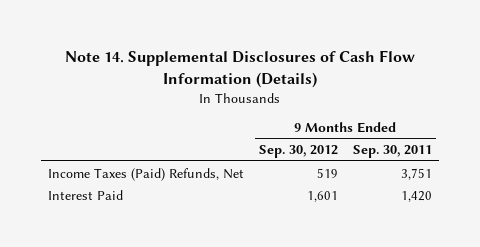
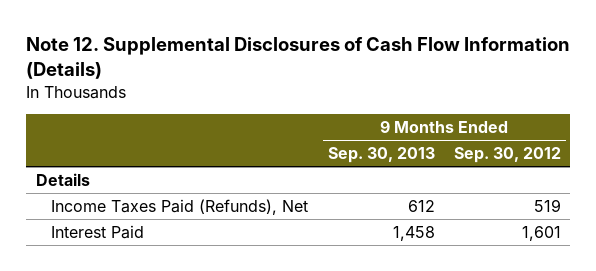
[65,50,416,88] Note 14. Supplemental Disclosures of Cash Flow Information (Details) -> [26,37,571,80] Note 12. Supplemental Disclosures of Cash Flow Information (Details)
[352,145,432,159] Sep. 30, 2011 -> none
none -> [327,147,435,164] Sep. 30, 2013
none -> [35,172,90,186] Details
[48,167,245,181] Income Taxes (Paid) Refunds, Net -> [51,198,309,215] Income Taxes Paid (Refunds), Net

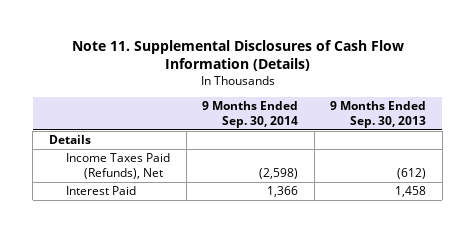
[26,37,571,80] Note 12. Supplemental Disclosures of Cash Flow Information (Details) -> [71,39,404,72] Note 11. Supplemental Disclosures of Cash Flow Information (Details)
[453,147,561,164] Sep. 30, 2012 -> none
none -> [202,100,299,129] 9 Months Ended Sep. 30, 2014
[407,199,435,212] 612 -> [397,168,427,180] (612)

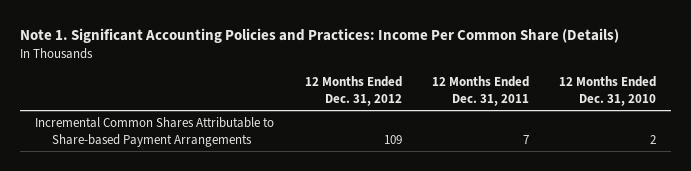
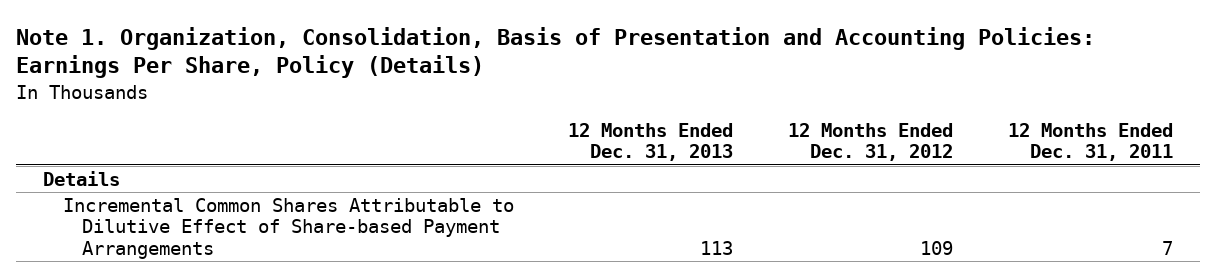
[19,28,619,44] Note 1. Significant Accounting Policies and Practices: Income Per Common Share (Details) -> [15,26,1095,79] Note 1. Organization, Consolidation, Basis of Presentation and Accounting Policies: Earnings Per Share, Policy (Details)
[559,76,657,107] 12 Months Ended Dec. 31, 2010 -> none
none -> [568,122,734,162] 12 Months Ended Dec. 31, 2013
none -> [43,170,121,186] Details
[35,116,275,147] Incremental Common Shares Attributable to Share-based Payment Arrangements -> [62,197,514,259] Incremental Common Shares Attributable to Dilutive Effect of Share-based Payment Arrangements

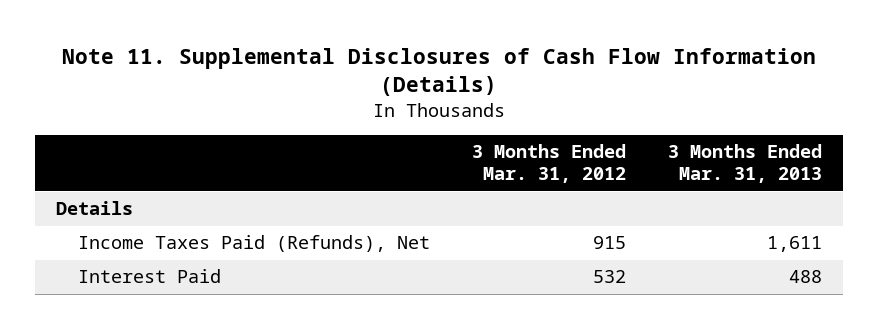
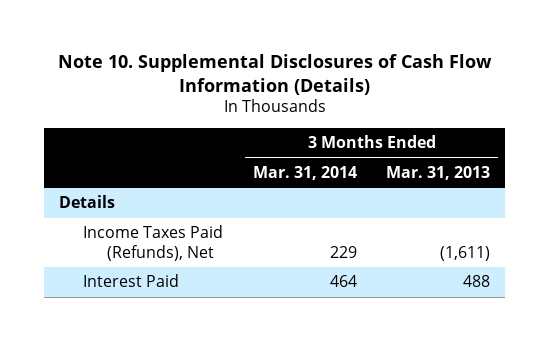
[62,47,817,97] Note 11. Supplemental Disclosures of Cash Flow Information (Details) -> [57,53,492,95] Note 10. Supplemental Disclosures of Cash Flow Information (Details)
[472,144,627,184] 3 Months Ended Mar. 31, 2012 -> none
none -> [252,165,357,180] Mar. 31, 2014
[767,236,823,253] 1,611 -> [440,245,491,261] (1,611)

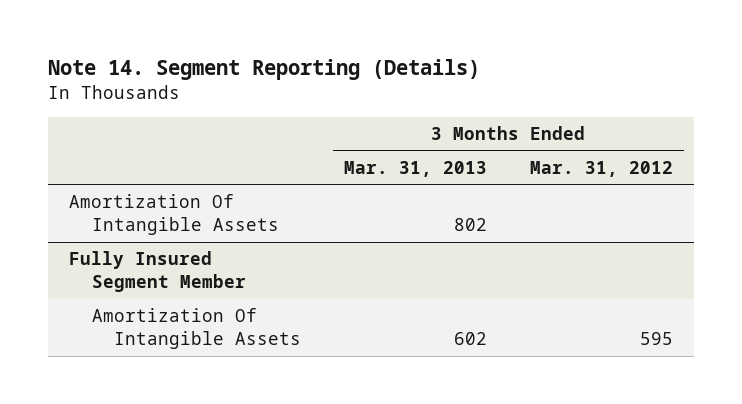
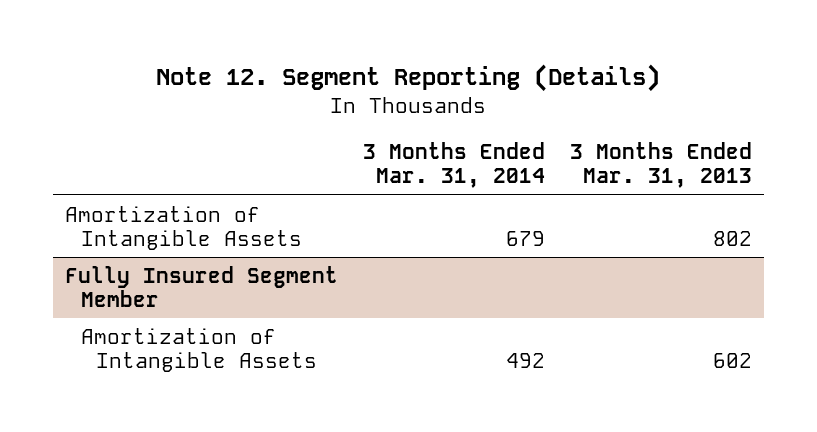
[47,59,480,81] Note 14. Segment Reporting (Details) -> [156,63,661,92] Note 12. Segment Reporting (Details)
[529,160,673,177] Mar. 31, 2012 -> none
none -> [362,142,545,189] 3 Months Ended Mar. 31, 2014
[69,194,279,236] Amortization Of Intangible Assets -> [65,205,302,250] Amortization of Intangible Assets
[91,308,302,350] Amortization Of Intangible Assets -> [80,327,318,372] Amortization of Intangible Assets

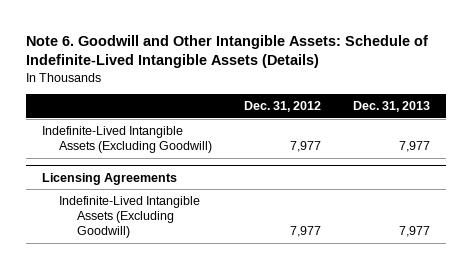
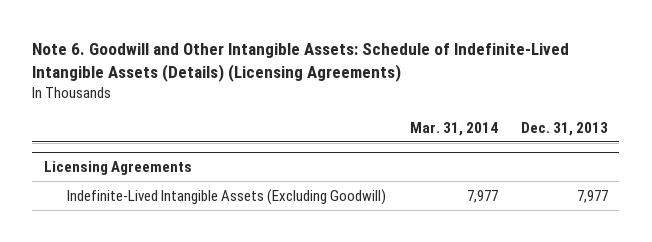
[26,34,429,68] Note 6. Goodwill and Other Intangible Assets: Schedule of Indefinite-Lived Intangible Assets (Details) -> [32,43,570,83] Note 6. Goodwill and Other Intangible Assets: Schedule of Indefinite-Lived Intangible Assets (Details) (Licensing Agreements)
[244,101,322,113] Dec. 31, 2012 -> none
none -> [409,121,498,136] Mar. 31, 2014
[42,126,213,154] Indefinite-Lived Intangible Assets (Excluding Goodwill) -> none

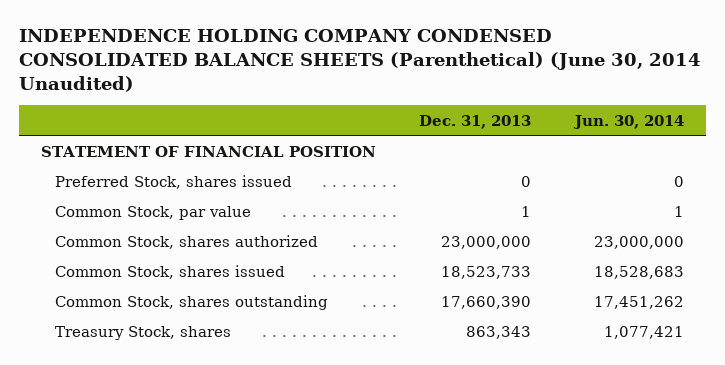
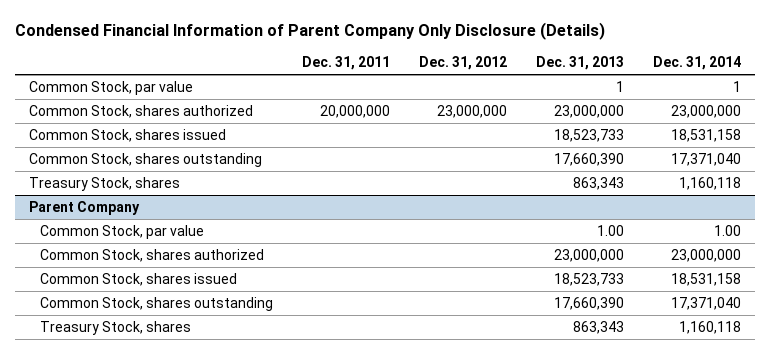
[18,29,701,92] INDEPENDENCE HOLDING COMPANY CONDENSED CONSOLIDATED BALANCE SHEETS (Parenthetical) (June 30, 2014 Unaudited) -> [14,22,605,41] Condensed Financial Information of Parent Company Only Disclosure (Details)
[573,114,685,129] Jun. 30, 2014 -> none
none -> [301,55,390,70] Dec. 31, 2011
none -> [418,55,507,70] Dec. 31, 2012
none -> [652,55,741,70] Dec. 31, 2014
[40,145,376,157] STATEMENT OF FINANCIAL POSITION -> none
[55,174,293,189] Preferred Stock, shares issued -> none
none -> [29,200,141,215] Parent Company
none -> [40,224,205,239] Common Stock, par value
none -> [40,248,265,262] Common Stock, shares authorized
none -> [40,272,238,286] Common Stock, shares issued
none -> [40,296,274,311] Common Stock, shares outstanding
none -> [40,320,192,335] Treasury Stock, shares

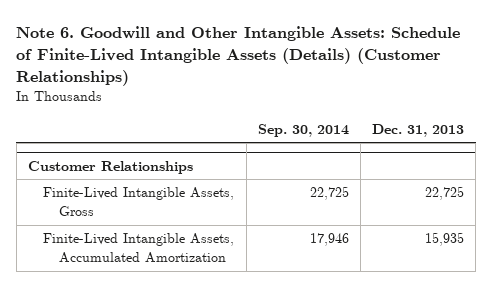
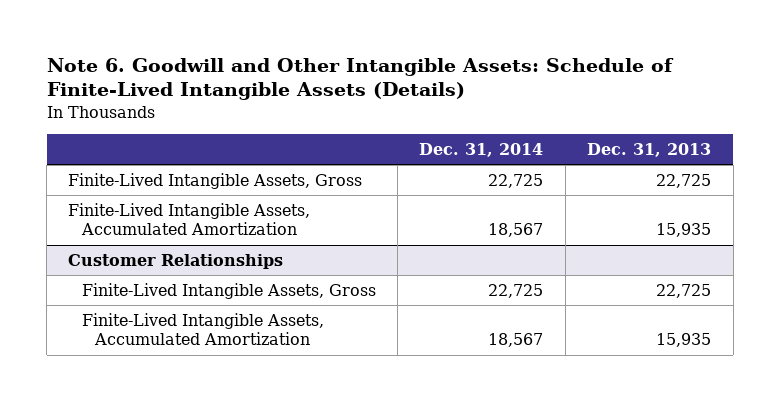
[16,26,461,87] Note 6. Goodwill and Other Intangible Assets: Schedule of Finite-Lived Intangible Assets (Details) (Customer Relationships) -> [46,57,674,101] Note 6. Goodwill and Other Intangible Assets: Schedule of Finite-Lived Intangible Assets (Details)
[257,123,349,137] Sep. 30, 2014 -> none
none -> [419,143,544,158] Dec. 31, 2014
none -> [68,172,363,189] Finite-Lived Intangible Assets, Gross
none -> [68,202,311,236] Finite-Lived Intangible Assets, Accumulated Amortization

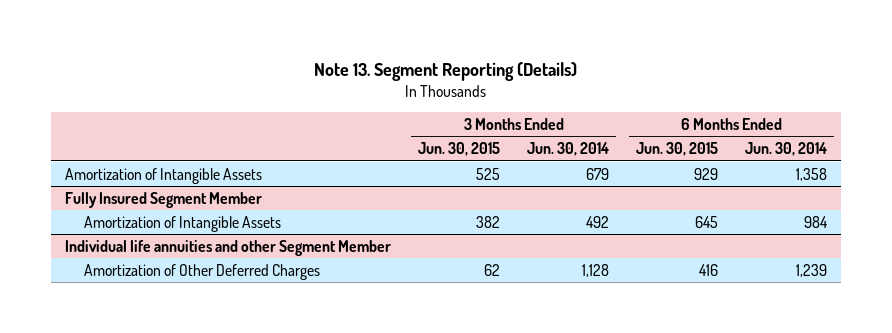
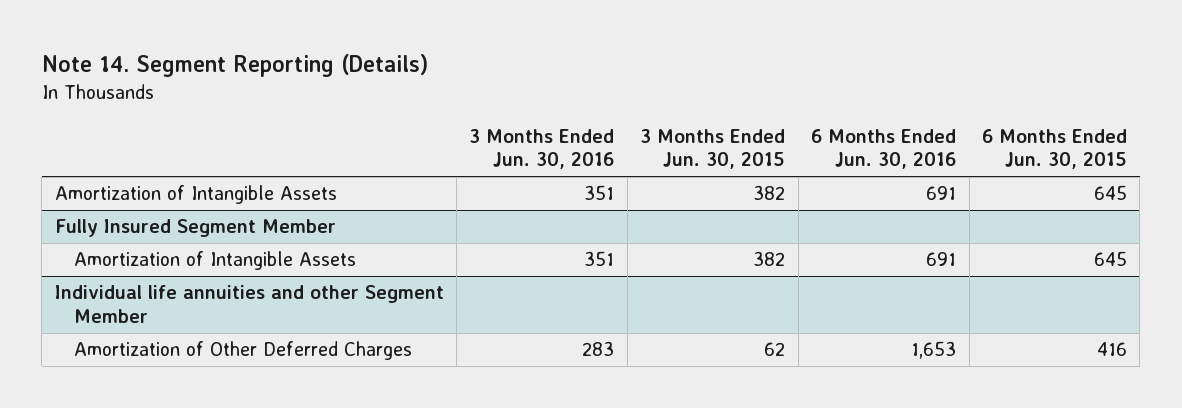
[314,61,578,81] Note 13. Segment Reporting (Details) -> [41,54,428,78] Note 14. Segment Reporting (Details)
[527,142,610,157] Jun. 30, 2014 -> none
[745,142,828,157] Jun. 30, 2014 -> none
none -> [469,128,615,170] 3 Months Ended Jun. 30, 2016
none -> [811,128,957,170] 6 Months Ended Jun. 30, 2016
[475,167,500,180] 525 -> [753,185,786,201] 382
[694,167,719,180] 929 -> [1094,185,1128,201] 645

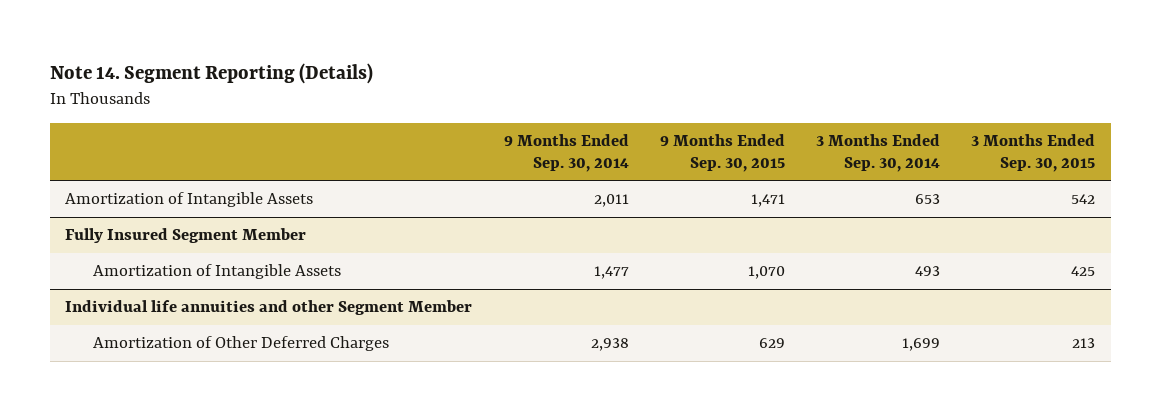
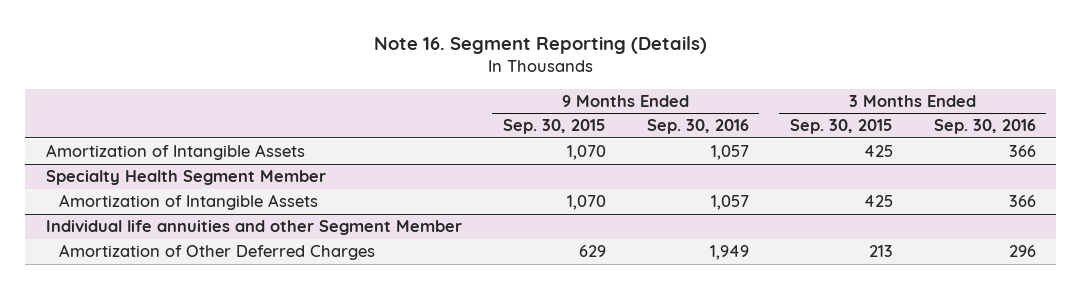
[49,62,373,84] Note 14. Segment Reporting (Details) -> [373,36,707,55] Note 16. Segment Reporting (Details)
[503,134,629,172] 9 Months Ended Sep. 30, 2014 -> none
[816,134,941,172] 3 Months Ended Sep. 30, 2014 -> none
none -> [646,119,749,135] Sep. 30, 2016
none -> [933,119,1036,135] Sep. 30, 2016
[65,192,314,208] Amortization of Intangible Assets -> none
[65,228,307,244] Fully Insured Segment Member -> none
none -> [45,170,326,186] Specialty Health Segment Member
none -> [58,194,318,211] Amortization of Intangible Assets

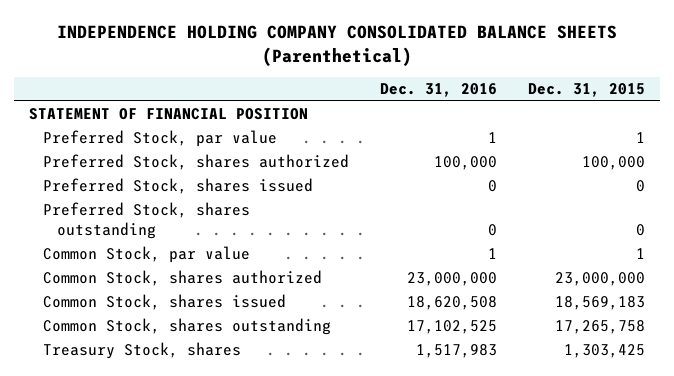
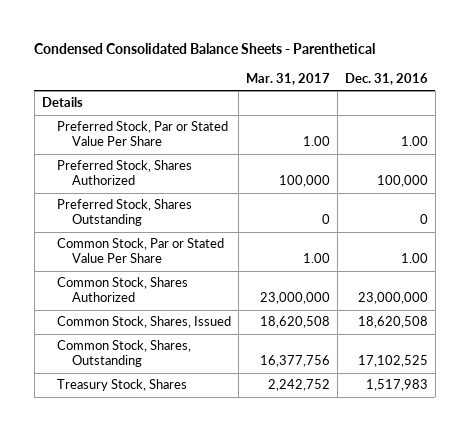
[57,24,618,66] INDEPENDENCE HOLDING COMPANY CONSOLIDATED BALANCE SHEETS (Parenthetical) -> [34,42,376,54] Condensed Consolidated Balance Sheets - Parenthetical
[527,83,645,98] Dec. 31, 2015 -> none
none -> [246,72,331,85] Mar. 31, 2017
[29,108,309,121] STATEMENT OF FINANCIAL POSITION -> none
[43,178,314,195] Preferred Stock, shares issued -> none
none -> [41,97,83,108] Details
[43,130,278,148] Preferred Stock, par value -> [57,121,229,147] Preferred Stock, Par or Stated Value Per Share
[488,132,498,144] 1 -> [400,136,428,147] 1.00
[43,154,350,171] Preferred Stock, shares authorized -> [57,160,193,186] Preferred Stock, Shares Authorized
[43,202,251,240] Preferred Stock, shares outstanding -> [57,199,193,227] Preferred Stock, Shares Outstanding
[43,246,251,264] Common Stock, par value -> [57,238,225,264] Common Stock, Par or Stated Value Per Share
[488,248,498,260] 1 -> [400,253,428,264] 1.00
[43,270,323,287] Common Stock, shares authorized -> [57,277,189,303] Common Stock, Shares Authorized
[43,294,287,311] Common Stock, shares issued -> [57,316,232,329] Common Stock, Shares, Issued
[43,318,332,336] Common Stock, shares outstanding -> [57,340,192,368] Common Stock, Shares, Outstanding
[43,342,242,360] Treasury Stock, shares -> [57,379,188,392] Treasury Stock, Shares

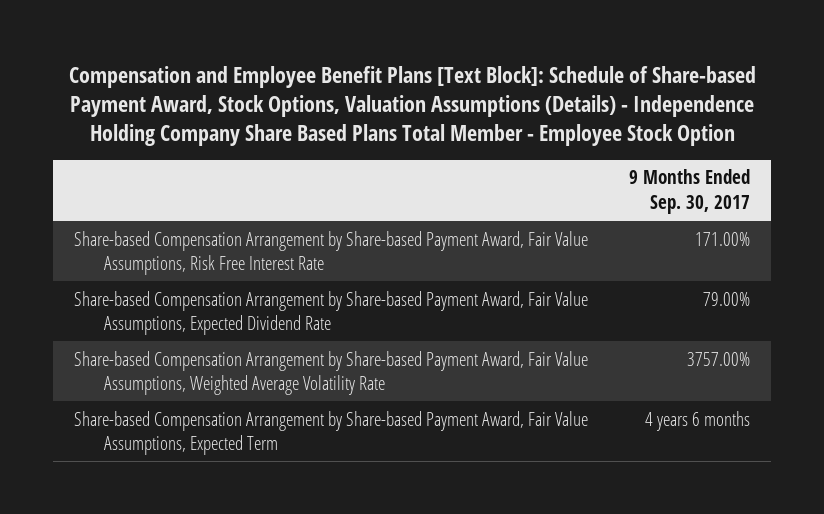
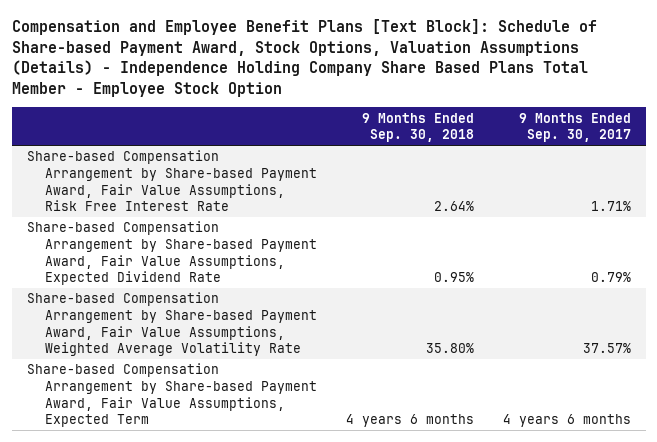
none -> [361,112,474,143] 9 Months Ended Sep. 30, 2018
[695,231,751,246] 171.00% -> [590,201,631,212] 1.71%
[703,291,751,306] 79.00% -> [590,272,631,283] 0.79%
[687,351,751,366] 3757.00% -> [582,343,631,354] 37.57%

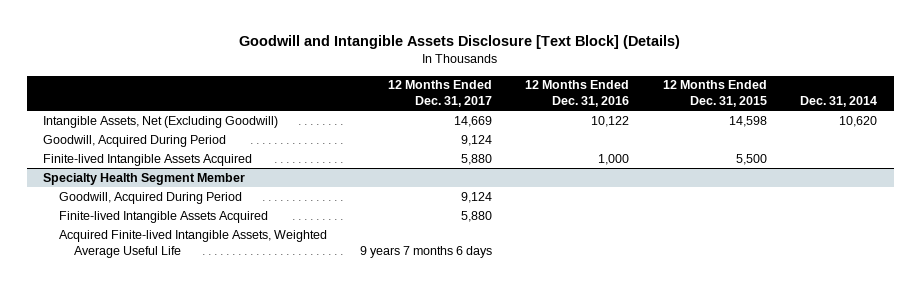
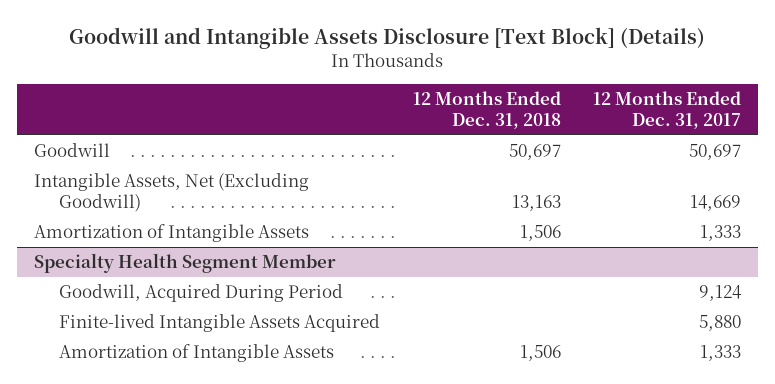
[525,80,630,108] 12 Months Ended Dec. 31, 2016 -> none
[662,80,767,108] 12 Months Ended Dec. 31, 2015 -> none
[800,96,878,108] Dec. 31, 2014 -> none
none -> [412,90,561,130] 12 Months Ended Dec. 31, 2018
none -> [33,143,110,158] Goodwill
[43,134,227,147] Goodwill, Acquired During Period -> none
[43,153,253,166] Finite-lived Intangible Assets Acquired -> none
none -> [33,224,309,243] Amortization of Intangible Assets
[58,229,327,258] Acquired Finite-lived Intangible Assets, Weighted Average Useful Life -> none
none -> [59,344,335,363] Amortization of Intangible Assets

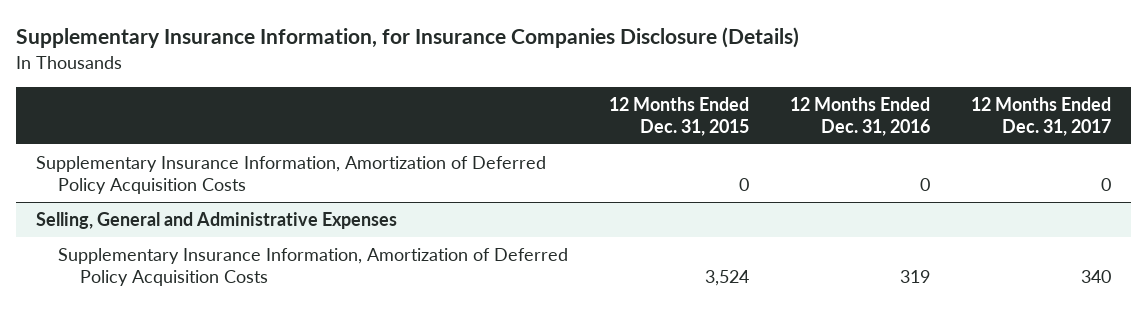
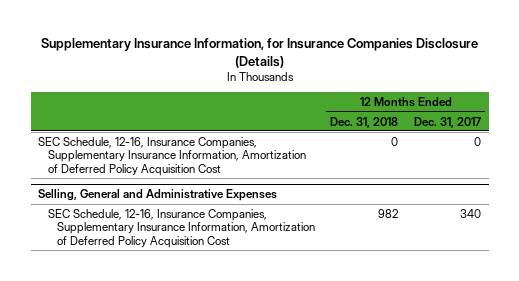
[609,96,750,136] 12 Months Ended Dec. 31, 2015 -> none
[789,96,930,136] 12 Months Ended Dec. 31, 2016 -> none
none -> [330,116,399,128] Dec. 31, 2018
[36,156,547,195] Supplementary Insurance Information, Amortization of Deferred Policy Acquisition Costs -> [38,136,306,176] SEC Schedule, 12-16, Insurance Companies, Supplementary Insurance Information, Amortization of Deferred Policy Acquisition Cost
[58,248,569,287] Supplementary Insurance Information, Amortization of Deferred Policy Acquisition Costs -> [47,208,315,248] SEC Schedule, 12-16, Insurance Companies, Supplementary Insurance Information, Amortization of Deferred Policy Acquisition Cost

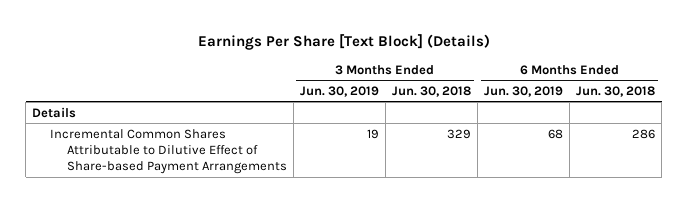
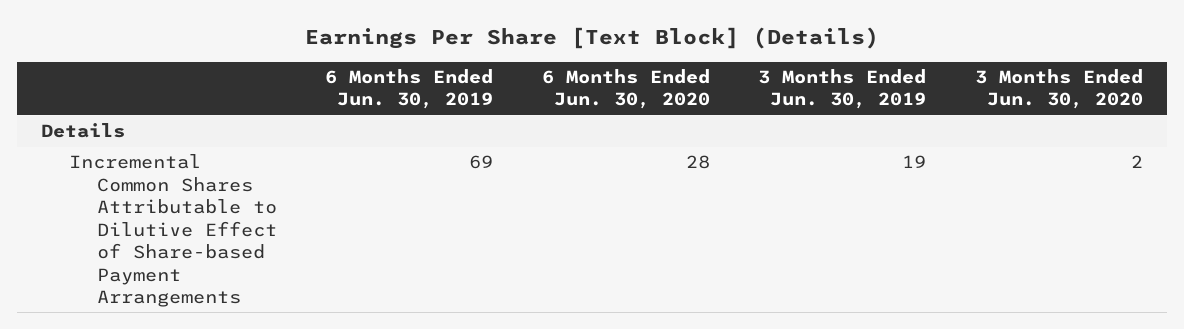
[391,85,471,97] Jun. 30, 2018 -> none
[576,85,656,97] Jun. 30, 2018 -> none
none -> [541,69,710,110] 6 Months Ended Jun. 30, 2020
none -> [974,69,1143,110] 3 Months Ended Jun. 30, 2020
[547,128,563,139] 68 -> [469,155,494,170] 69

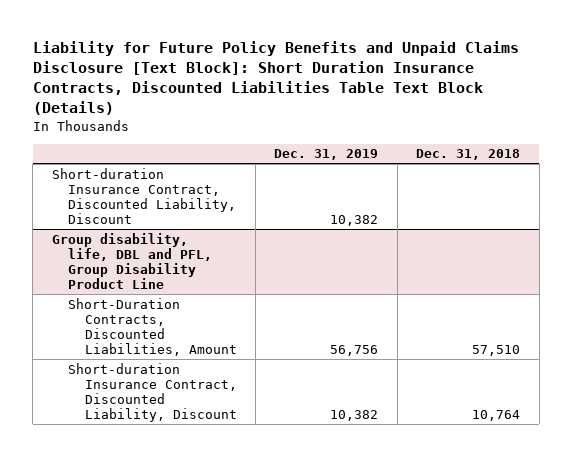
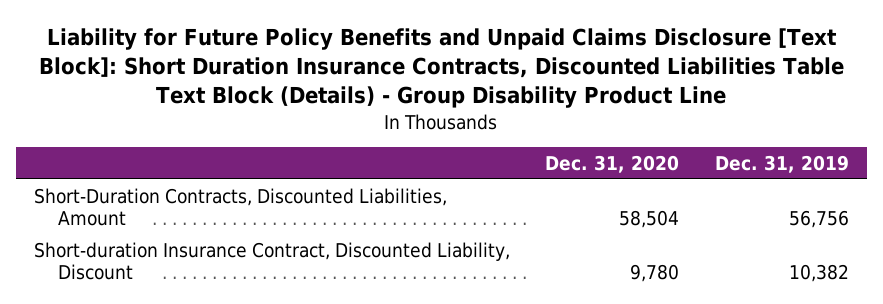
[32,40,519,116] Liability for Future Policy Benefits and Unpaid Claims Disclosure [Text Block]: Short Duration Insurance Contracts, Discounted Liabilities Table Text Block (Details) -> [39,27,845,109] Liability for Future Policy Benefits and Unpaid Claims Disclosure [Text Block]: Short Duration Insurance Contracts, Discounted Liabilities Table Text Block (Details) - Group Disability Product Line
[416,149,521,161] Dec. 31, 2018 -> none
none -> [545,154,680,173] Dec. 31, 2020
[51,167,237,225] Short-duration Insurance Contract, Discounted Liability, Discount -> none
[51,232,213,290] Group disability, life, DBL and PFL, Group Disability Product Line -> none

